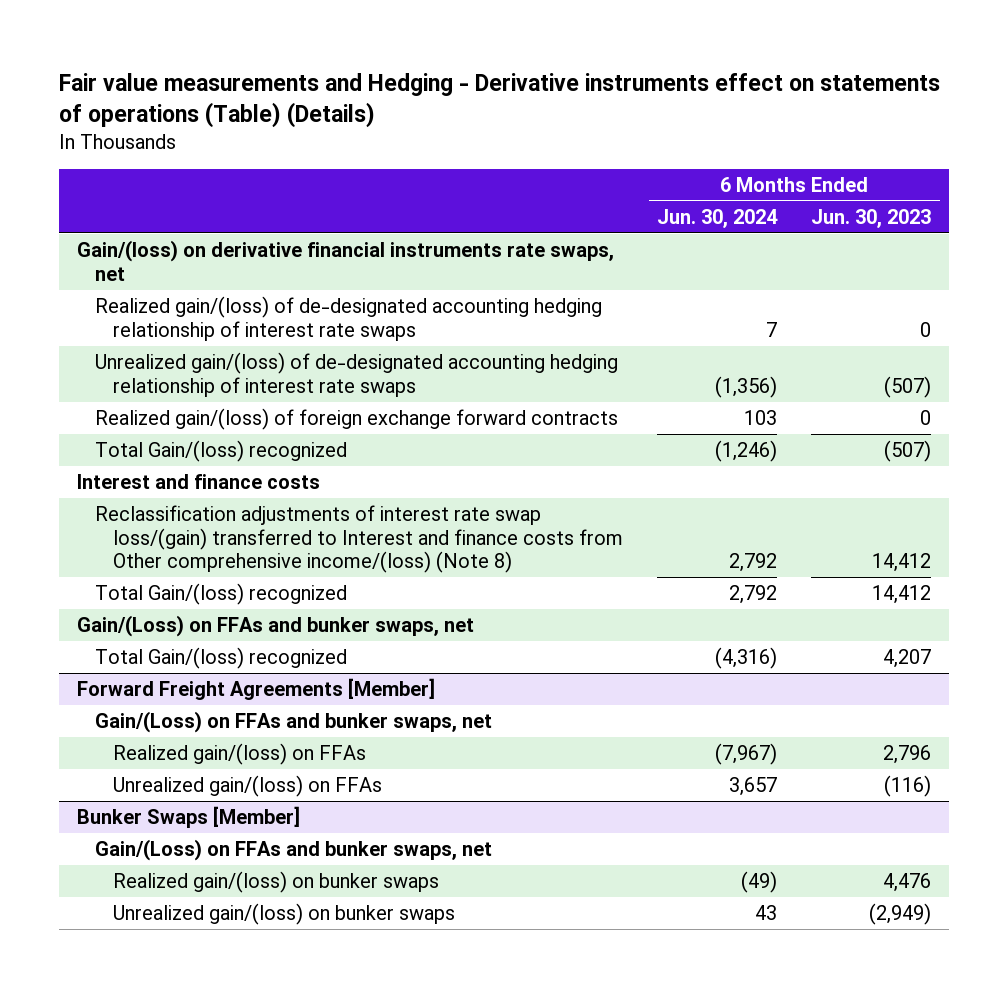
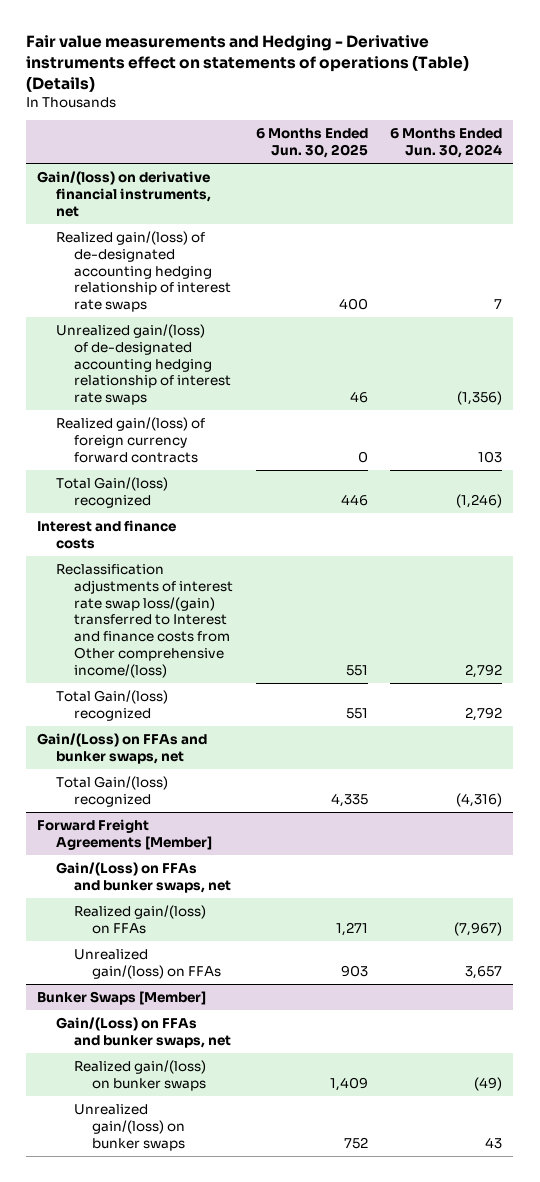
[811,208,932,228] Jun. 30, 2023 -> none
none -> [255,128,368,158] 6 Months Ended Jun. 30, 2025
[76,240,614,281] Gain/(loss) on derivative financial instruments rate swaps, net -> [37,170,211,217] Gain/(loss) on derivative financial instruments, net
[94,408,618,431] Realized gain/(loss) of foreign exchange forward contracts -> [55,416,205,463] Realized gain/(loss) of foreign currency forward contracts
[94,505,623,574] Reclassification adjustments of interest rate swap loss/(gain) transferred to Interest and finance costs from Other comprehensive income/(loss) (Note 8) -> [55,563,234,678] Reclassification adjustments of interest rate swap loss/(gain) transferred to Interest and finance costs from Other comprehensive income/(loss)

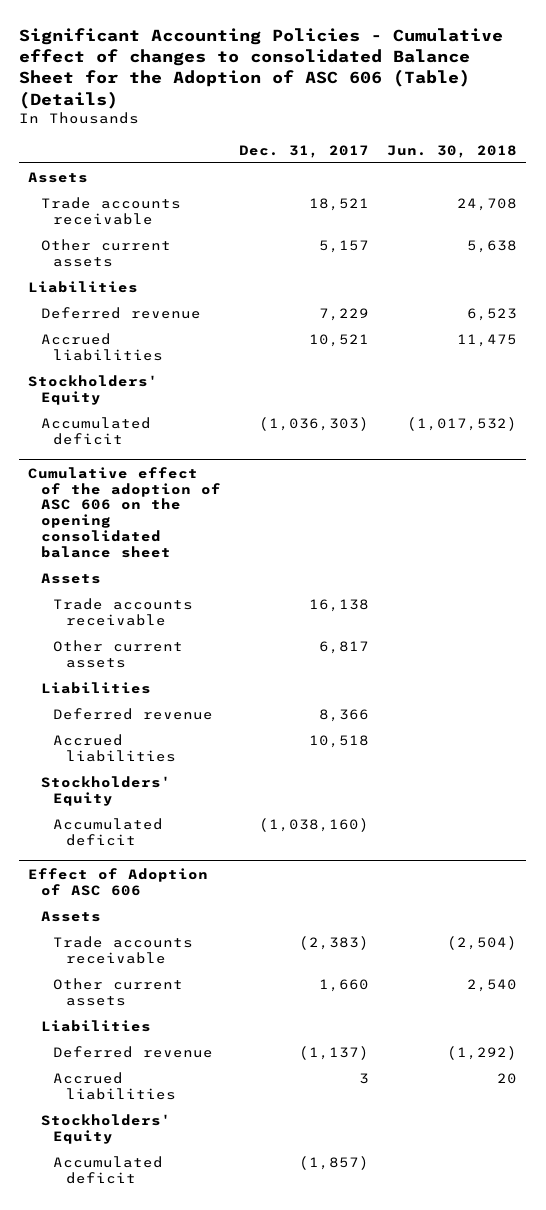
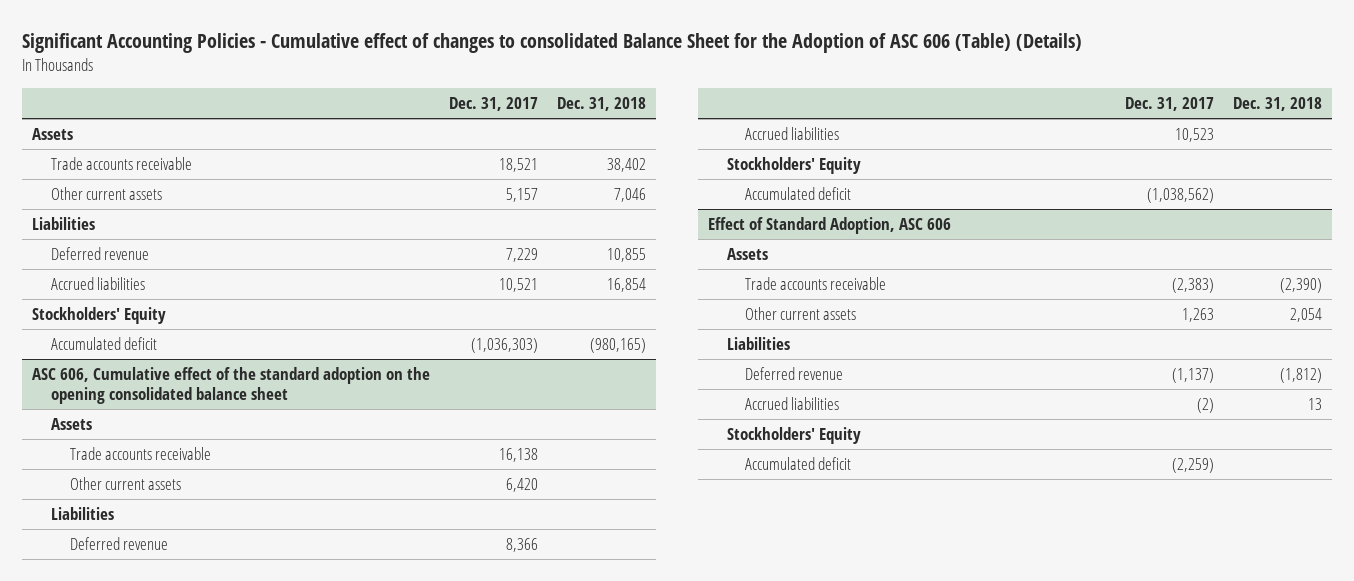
[387,144,518,158] Jun. 30, 2018 -> none
none -> [557,97,647,112] Dec. 31, 2018
[28,466,221,559] Cumulative effect of the adoption of ASC 606 on the opening consolidated balance sheet -> [31,367,430,404] ASC 606, Cumulative effect of the standard adoption on the opening consolidated balance sheet
[319,640,370,654] 6,817 -> [506,478,539,493] 6,420
[309,734,370,748] 10,518 -> [1175,128,1215,143] 10,523
[259,817,370,832] (1,038,160) -> [1147,188,1215,204] (1,038,562)
[28,867,209,896] Effect of Adoption of ASC 606 -> [707,217,951,235] Effect of Standard Adoption, ASC 606
[319,978,370,992] 1,660 -> [1182,308,1215,323] 1,263
[359,1072,370,1084] 3 -> [1197,398,1215,414] (2)
[299,1155,370,1170] (1,857) -> [1172,458,1215,474] (2,259)

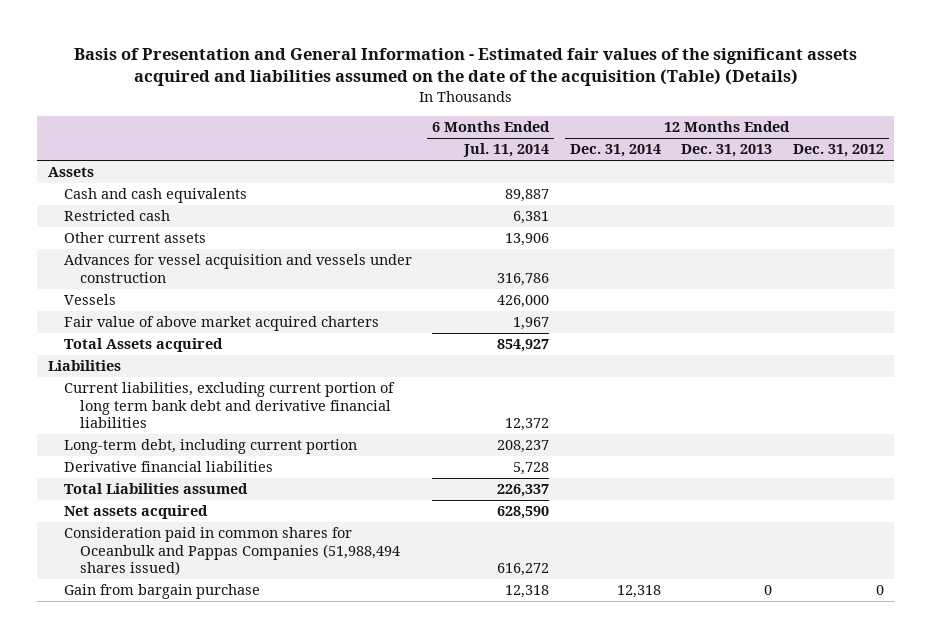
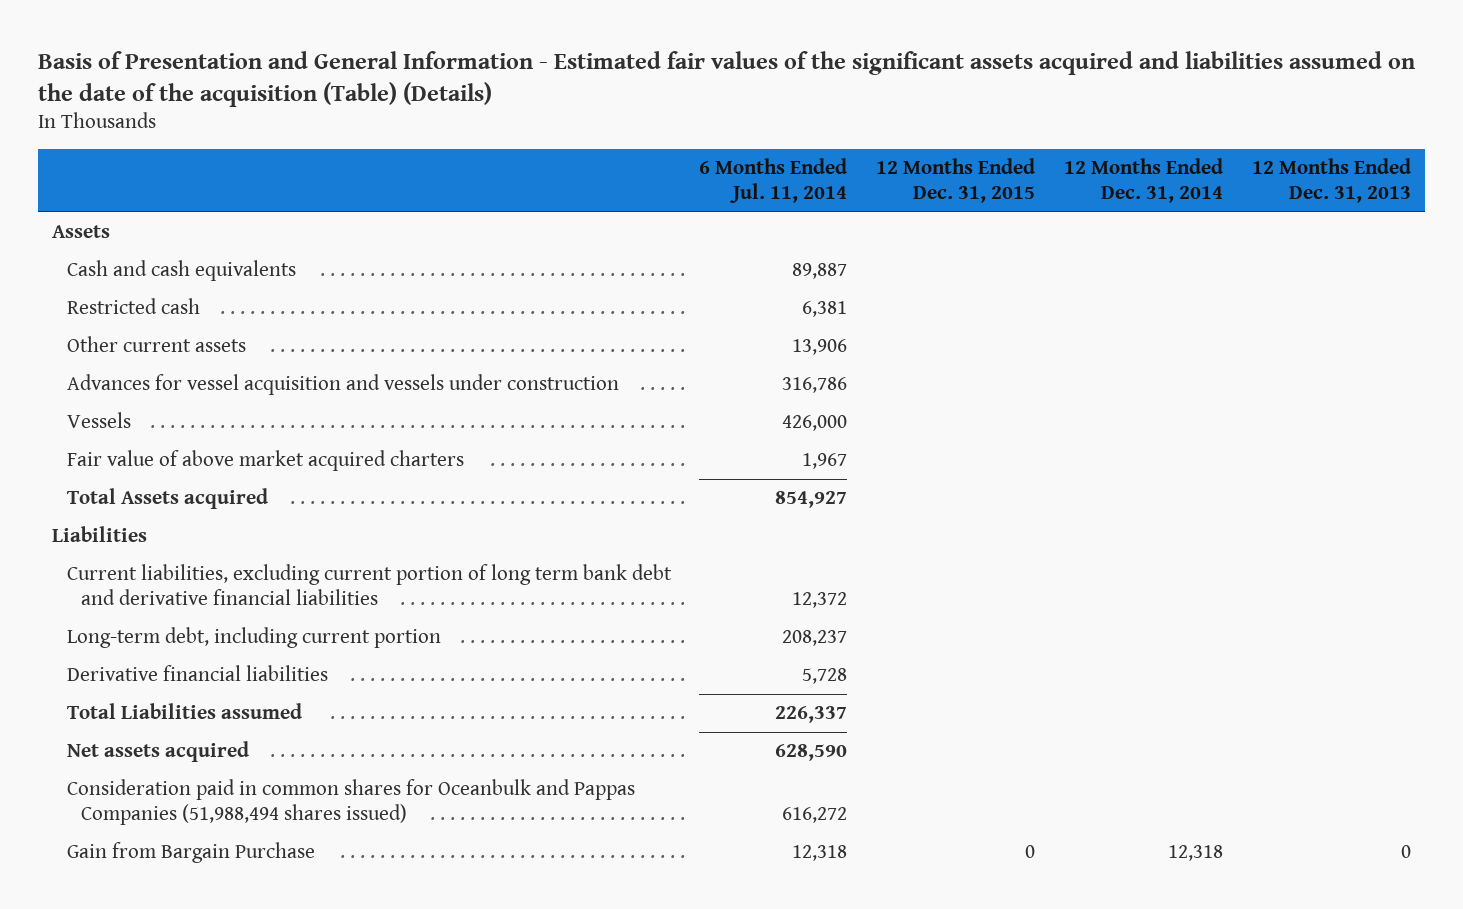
[792,144,884,158] Dec. 31, 2012 -> none
none -> [876,157,1036,203] 12 Months Ended Dec. 31, 2015
[63,584,260,600] Gain from bargain purchase -> [66,842,315,864] Gain from Bargain Purchase

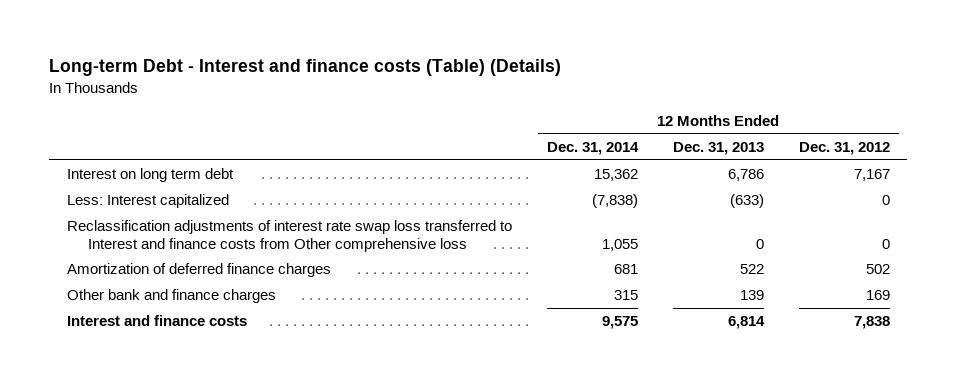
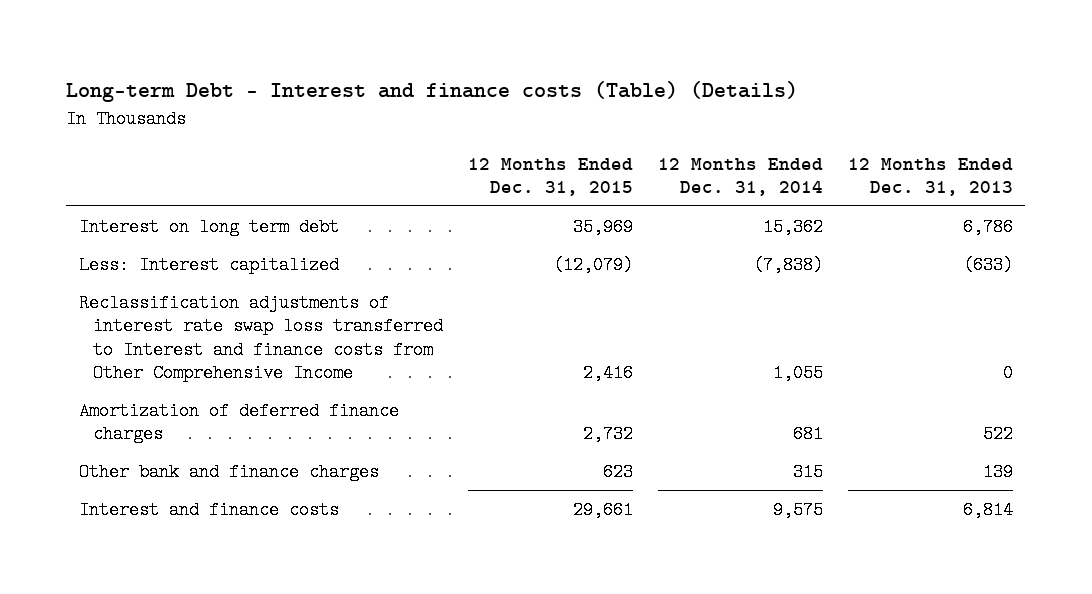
[798,142,890,156] Dec. 31, 2012 -> none
none -> [467,157,633,196] 12 Months Ended Dec. 31, 2015
[66,220,512,252] Reclassification adjustments of interest rate swap loss transferred to Interest and finance costs from Other comprehensive loss -> [78,294,443,382] Reclassification adjustments of interest rate swap loss transferred to Interest and finance costs from Other Comprehensive Income

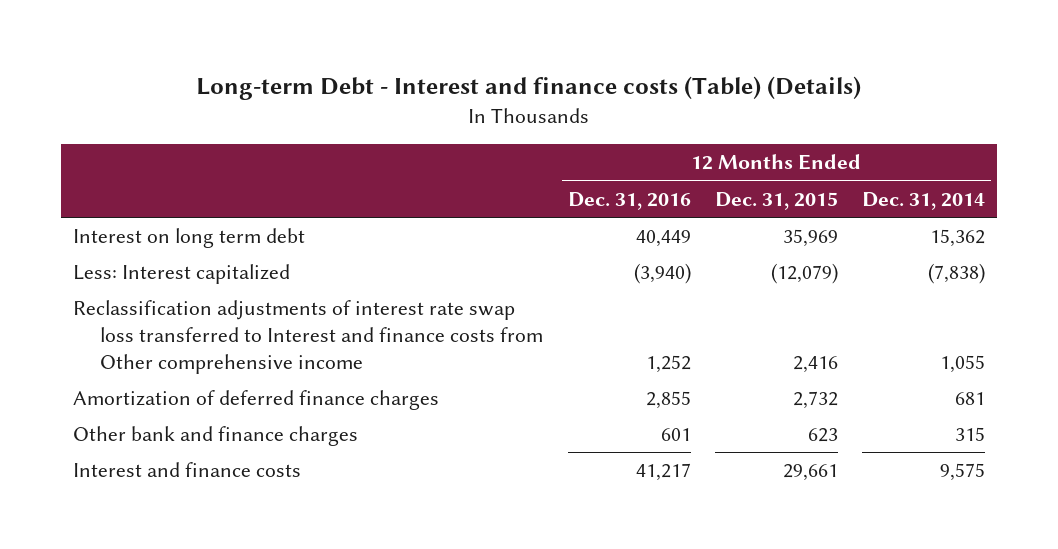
[847,157,1013,196] 12 Months Ended Dec. 31, 2013 -> none
none -> [567,191,691,210] Dec. 31, 2016
[78,294,443,382] Reclassification adjustments of interest rate swap loss transferred to Interest and finance costs from Other Comprehensive Income -> [72,300,544,374] Reclassification adjustments of interest rate swap loss transferred to Interest and finance costs from Other comprehensive income

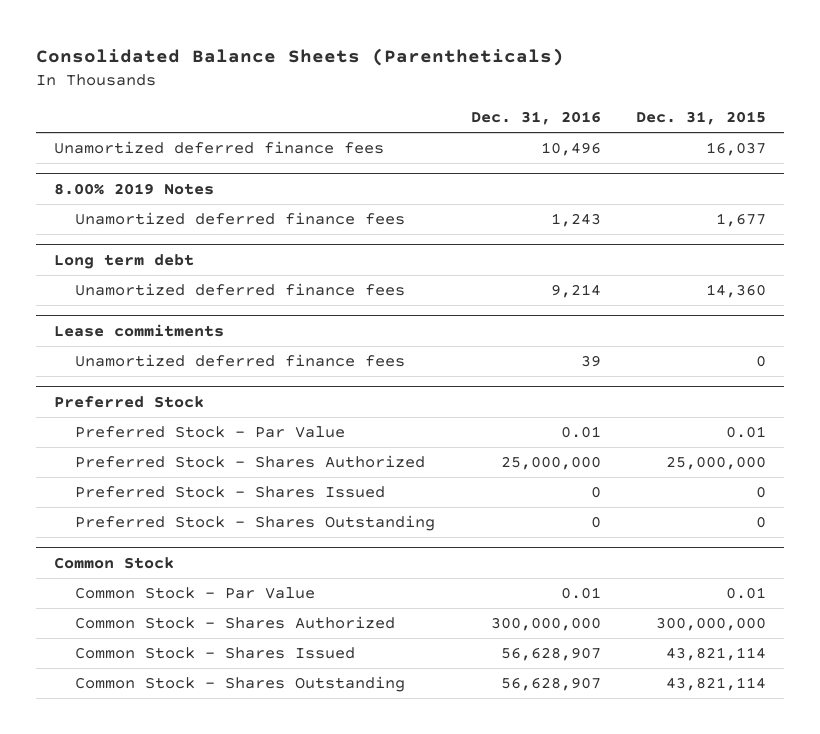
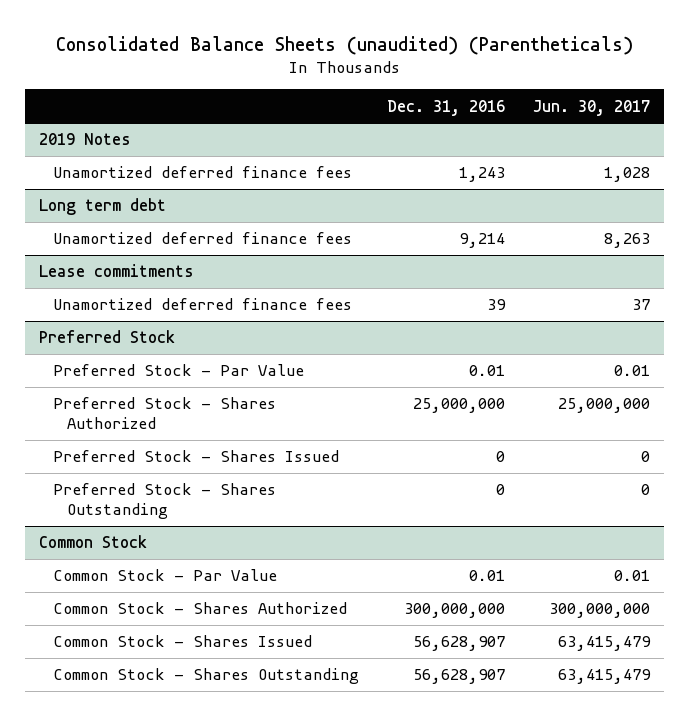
[36,48,565,67] Consolidated Balance Sheets (Parentheticals) -> [55,35,633,55] Consolidated Balance Sheets (unaudited) (Parentheticals)
[636,111,767,126] Dec. 31, 2015 -> none
none -> [533,99,651,116] Jun. 30, 2017
[53,140,384,154] Unamortized deferred finance fees -> none
[53,182,214,195] 8.00% 2019 Notes -> [39,133,132,146] 2019 Notes

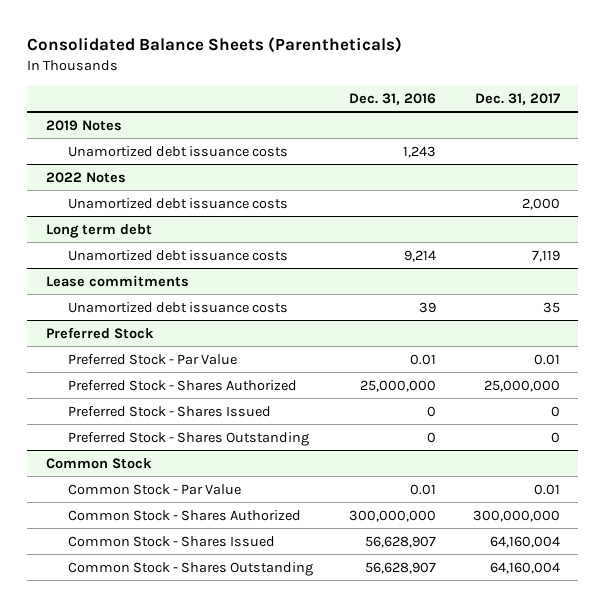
[55,35,633,55] Consolidated Balance Sheets (unaudited) (Parentheticals) -> [27,37,403,54] Consolidated Balance Sheets (Parentheticals)
[533,99,651,116] Jun. 30, 2017 -> none
none -> [474,92,560,105] Dec. 31, 2017
[53,166,353,179] Unamortized deferred finance fees -> [67,145,288,157] Unamortized debt issuance costs
none -> [45,171,126,183] 2022 Notes
none -> [67,197,288,209] Unamortized debt issuance costs
[53,232,353,245] Unamortized deferred finance fees -> [67,249,288,261] Unamortized debt issuance costs
[53,298,353,311] Unamortized deferred finance fees -> [67,301,288,313] Unamortized debt issuance costs

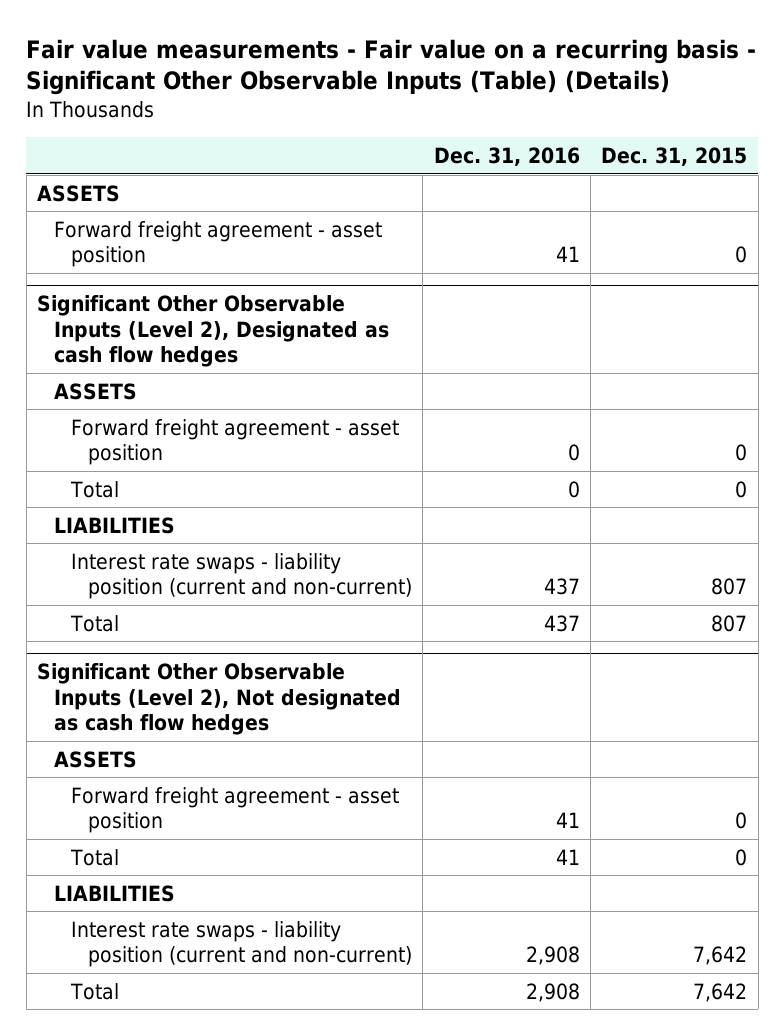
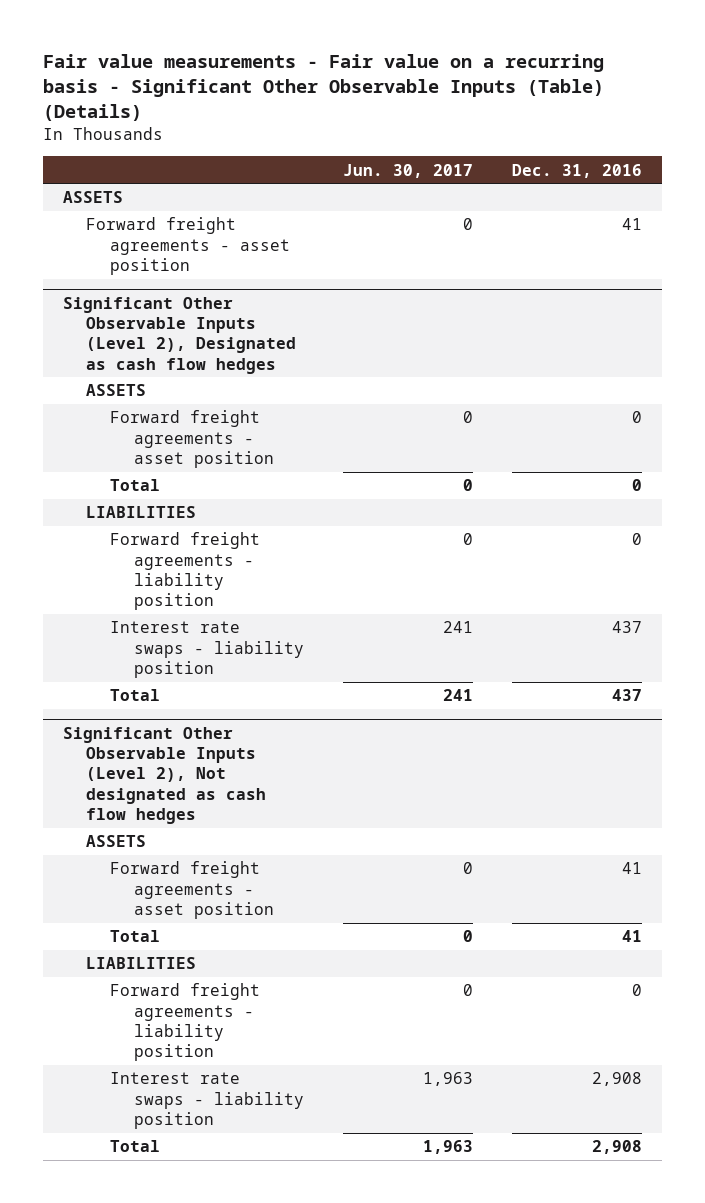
[601,146,748,166] Dec. 31, 2015 -> none
none -> [343,163,474,178] Jun. 30, 2017
[53,220,382,268] Forward freight agreement - asset position -> [86,217,291,276] Forward freight agreements - asset position
[70,418,399,466] Forward freight agreement - asset position -> [110,410,275,469] Forward freight agreements - asset position
none -> [110,532,261,611] Forward freight agreements - liability position
[70,552,412,600] Interest rate swaps - liability position (current and non-current) -> [110,621,305,679] Interest rate swaps - liability position
[70,786,399,834] Forward freight agreement - asset position -> [110,861,275,920] Forward freight agreements - asset position
none -> [110,983,261,1062] Forward freight agreements - liability position
[70,920,412,968] Interest rate swaps - liability position (current and non-current) -> [110,1072,305,1130] Interest rate swaps - liability position

